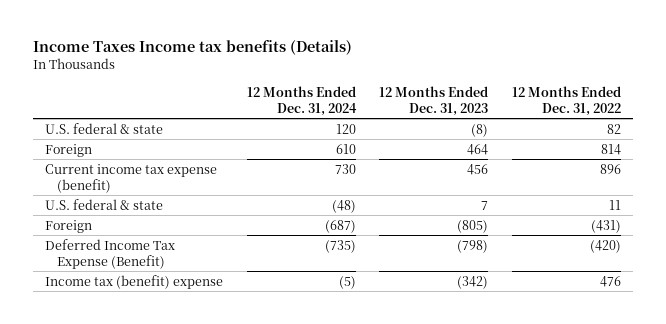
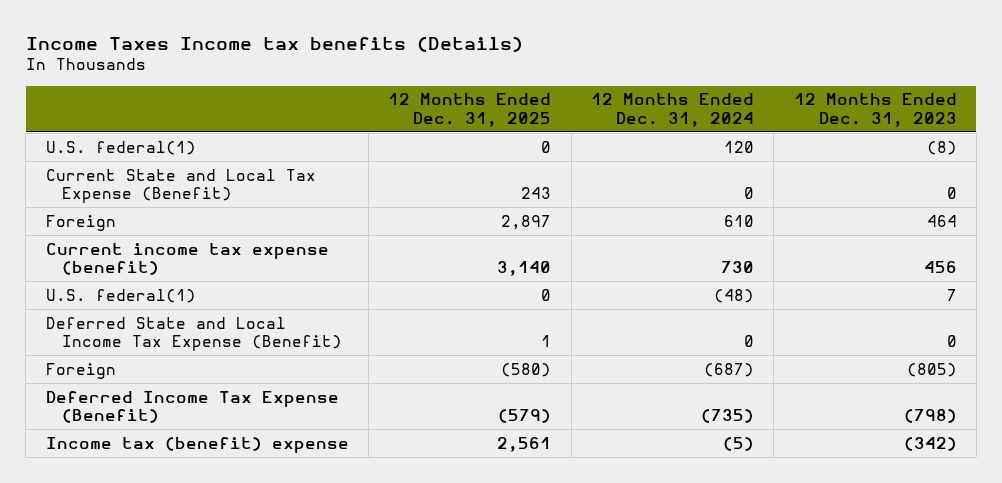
[512,85,622,116] 12 Months Ended Dec. 31, 2022 -> none
none -> [388,93,552,127] 12 Months Ended Dec. 31, 2025
[44,122,163,134] U.S. federal & state -> [45,140,196,155] U.S. federal(1)
none -> [45,168,316,204] Current State and Local Tax Expense (Benefit)
[44,198,163,210] U.S. federal & state -> [45,288,196,303] U.S. federal(1)
none -> [45,316,343,352] Deferred State and Local Income Tax Expense (Benefit)

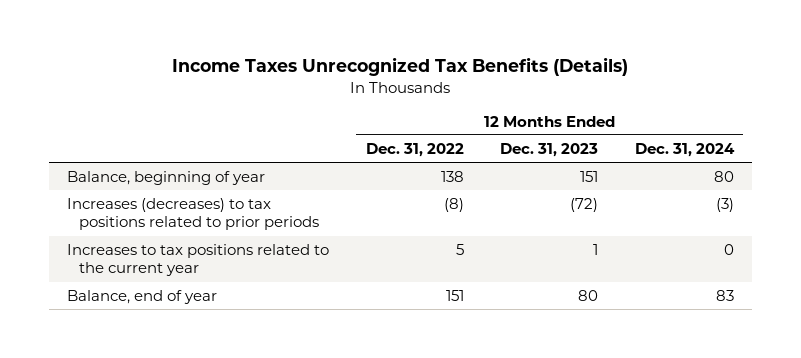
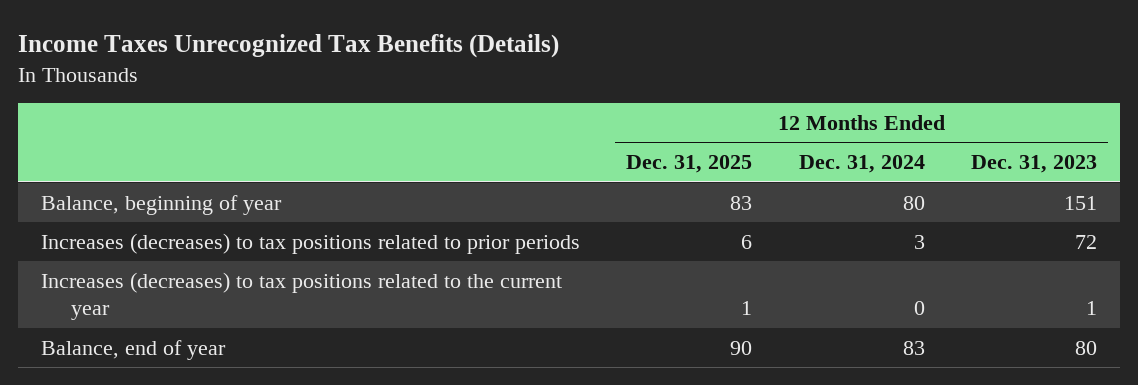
[365,142,464,157] Dec. 31, 2022 -> none
none -> [626,155,753,174] Dec. 31, 2025
[570,197,599,212] (72) -> [1074,234,1097,249] 72
[716,197,735,212] (3) -> [913,234,925,249] 3
[66,243,329,277] Increases to tax positions related to the current year -> [41,271,563,321] Increases (decreases) to tax positions related to the current year

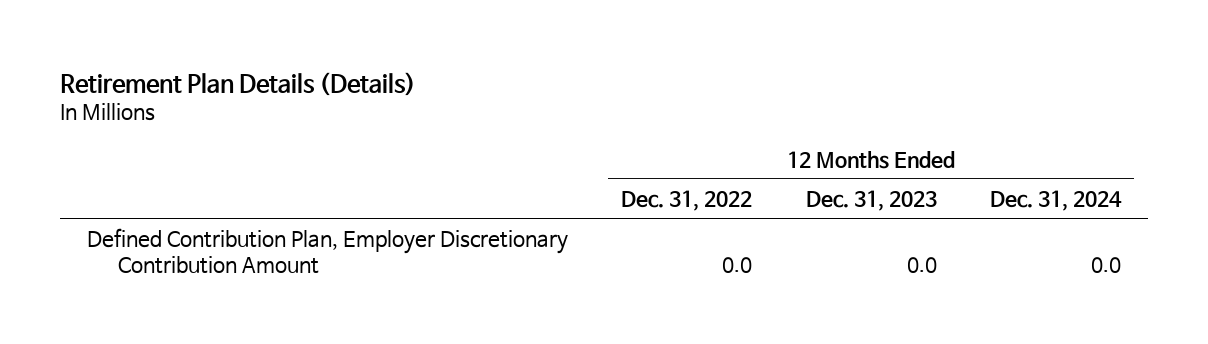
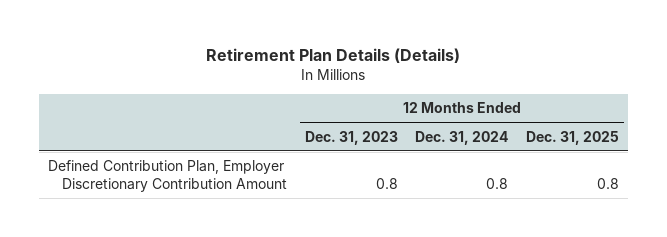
[621,189,753,211] Dec. 31, 2022 -> none
none -> [526,130,620,145] Dec. 31, 2025
[906,256,937,273] 0.0 -> [375,177,398,189] 0.8
[1090,256,1121,273] 0.0 -> [486,177,509,189] 0.8

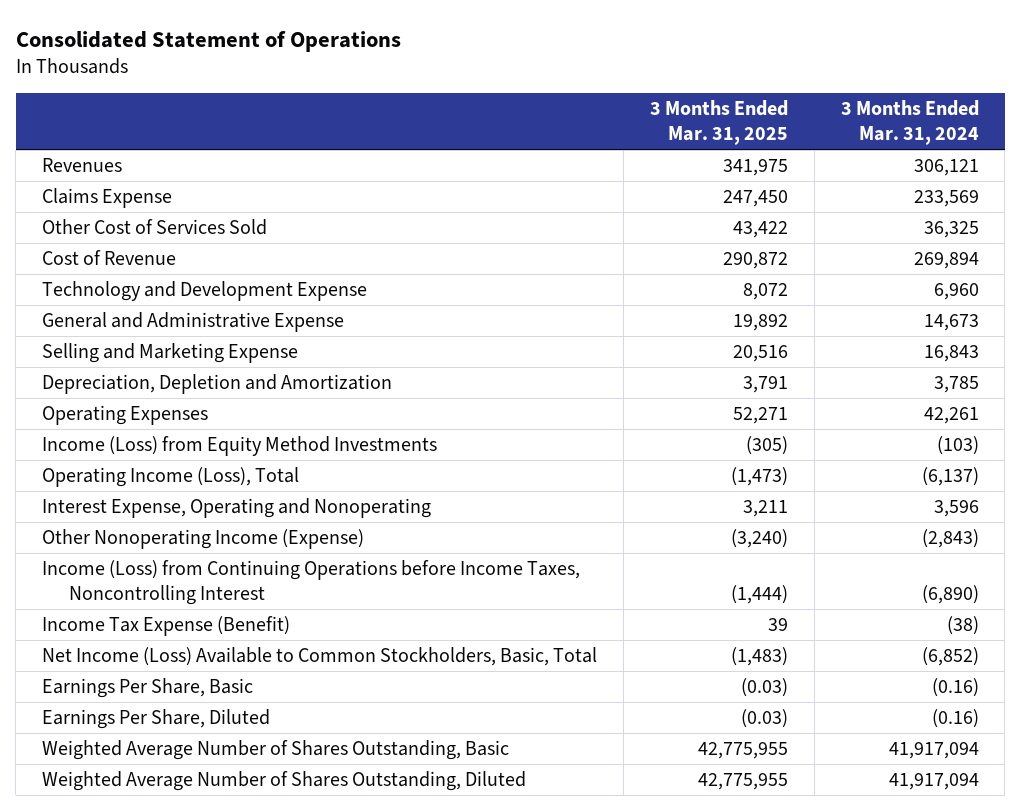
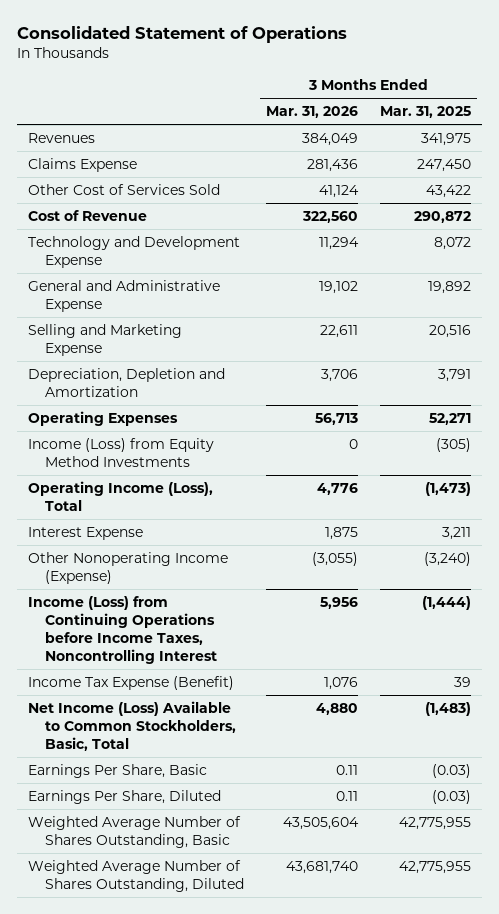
[840,100,979,146] 3 Months Ended Mar. 31, 2024 -> none
none -> [265,106,358,119] Mar. 31, 2026
[42,498,432,519] Interest Expense, Operating and Nonoperating -> [27,527,143,541] Interest Expense

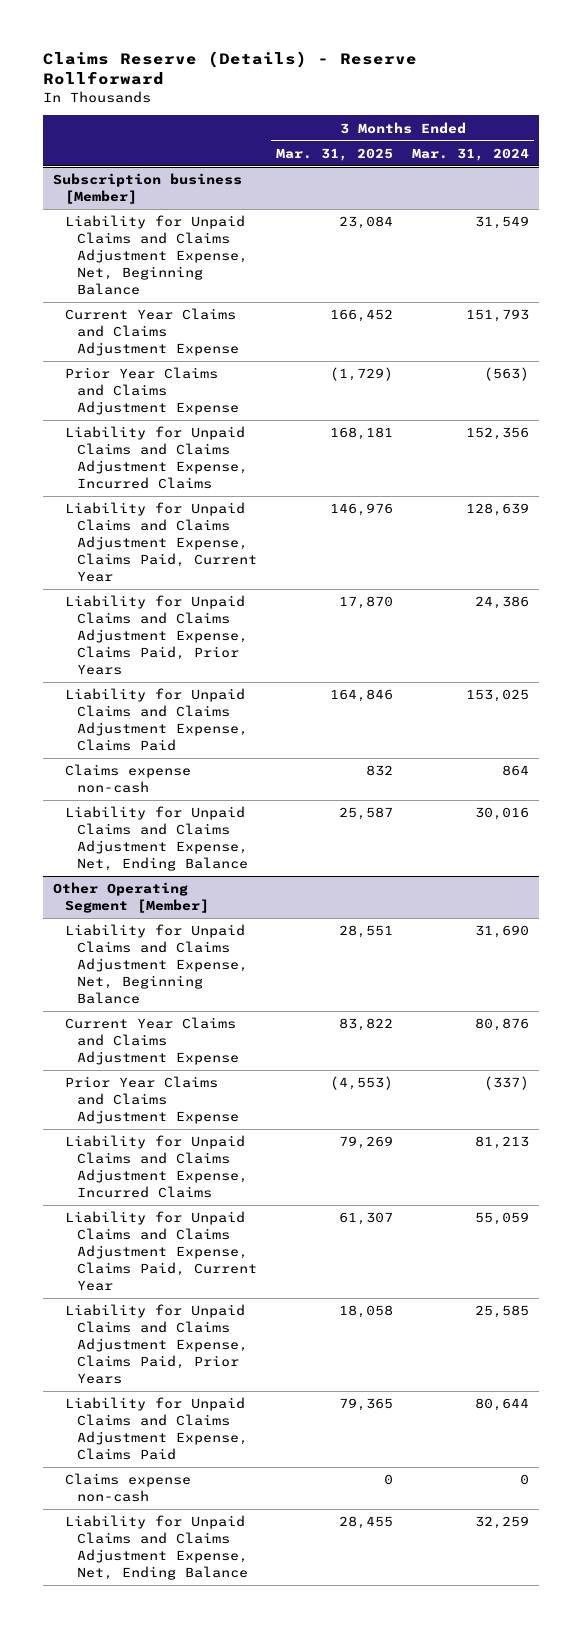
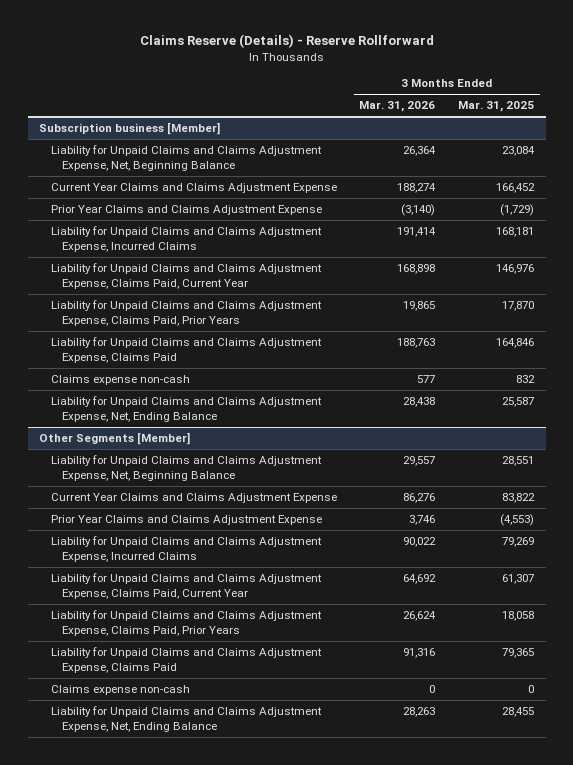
[412,147,530,161] Mar. 31, 2024 -> none
none -> [359,101,436,113] Mar. 31, 2026
[53,882,209,914] Other Operating Segment [Member] -> [39,432,191,446] Other Segments [Member]

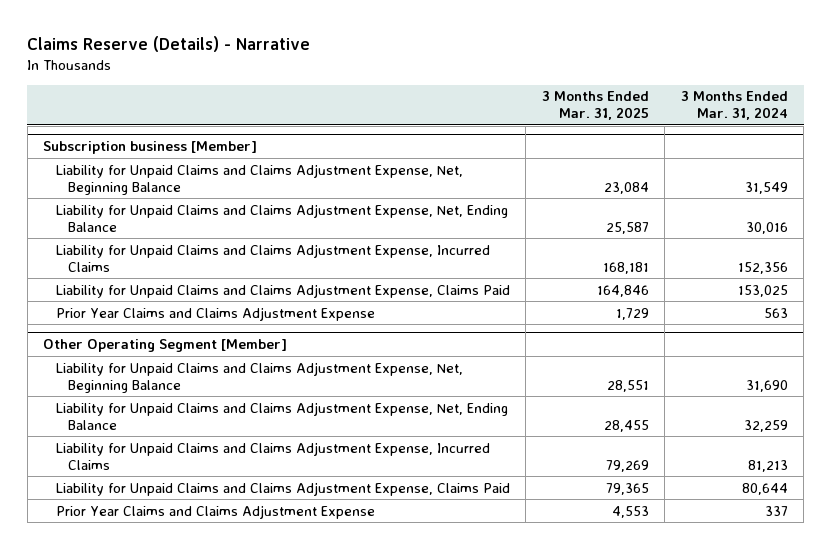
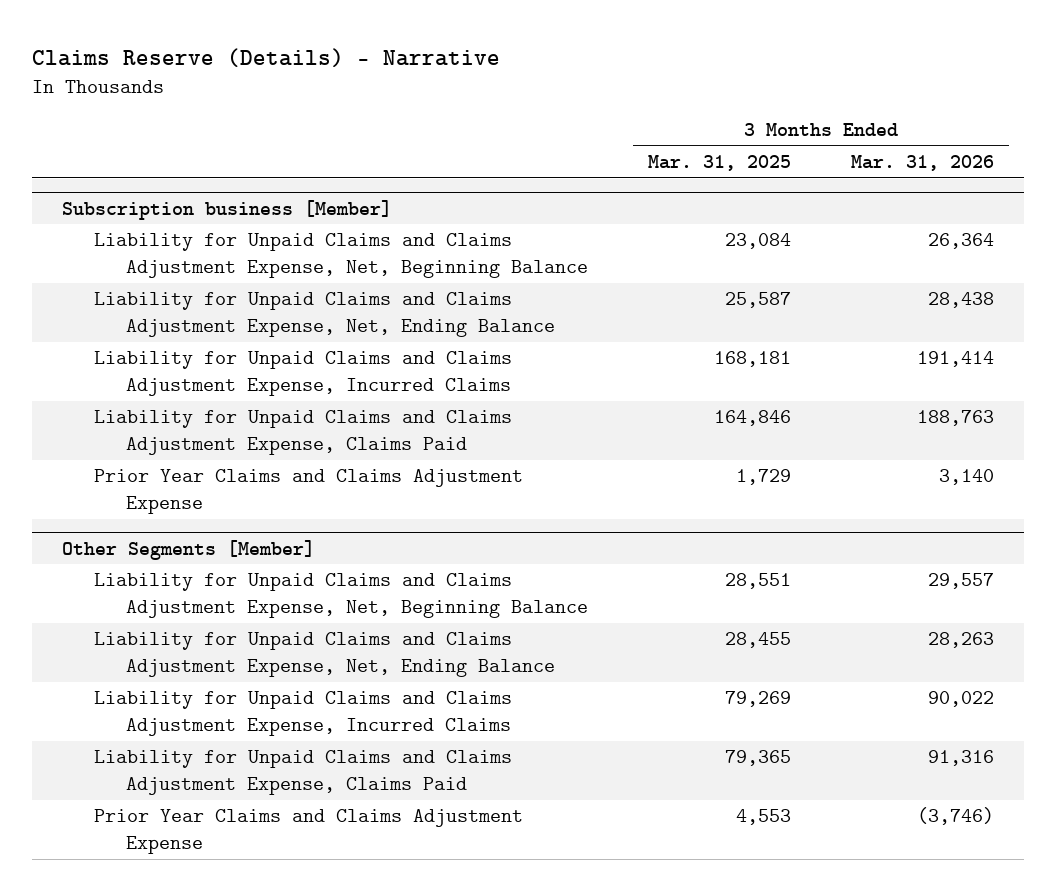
[680,91,788,121] 3 Months Ended Mar. 31, 2024 -> none
none -> [851,155,995,172] Mar. 31, 2026
[43,339,288,353] Other Operating Segment [Member] -> [62,539,316,560] Other Segments [Member]

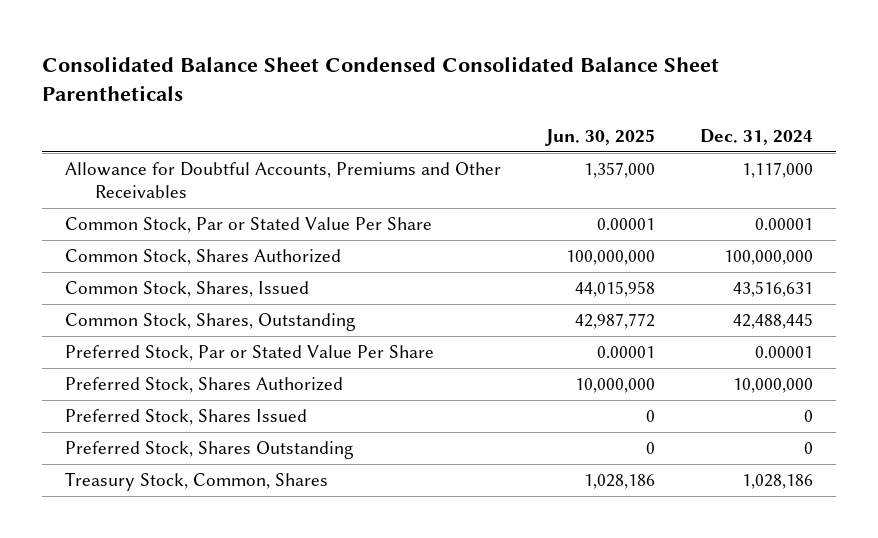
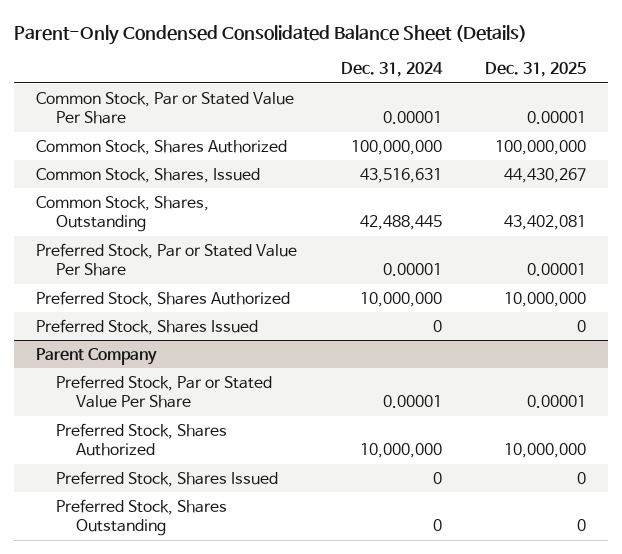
[42,55,720,102] Consolidated Balance Sheet Condensed Consolidated Balance Sheet Parentheticals -> [14,24,528,45] Parent-Only Condensed Consolidated Balance Sheet (Details)
[545,129,656,147] Jun. 30, 2025 -> none
none -> [485,62,587,78] Dec. 31, 2025
[64,162,501,199] Allowance for Doubtful Accounts, Premiums and Other Receivables -> none
none -> [36,347,158,365] Parent Company
none -> [56,374,273,409] Preferred Stock, Par or Stated Value Per Share
none -> [56,422,228,457] Preferred Stock, Shares Authorized
none -> [56,470,279,487] Preferred Stock, Shares Issued
[64,472,328,492] Treasury Stock, Common, Shares -> none

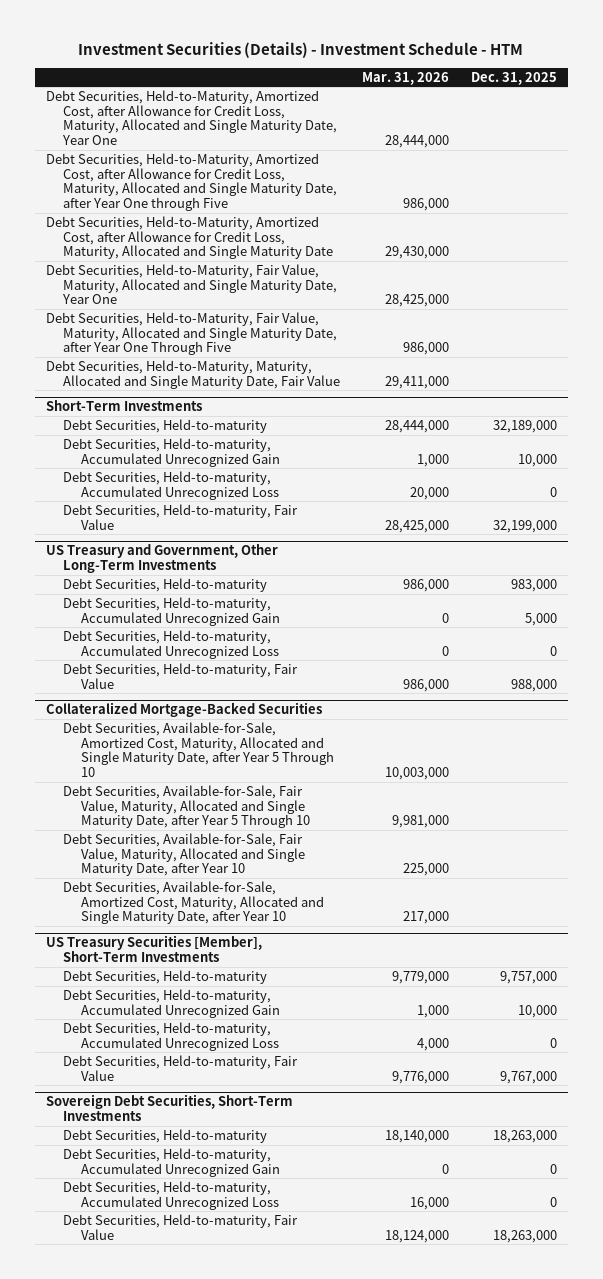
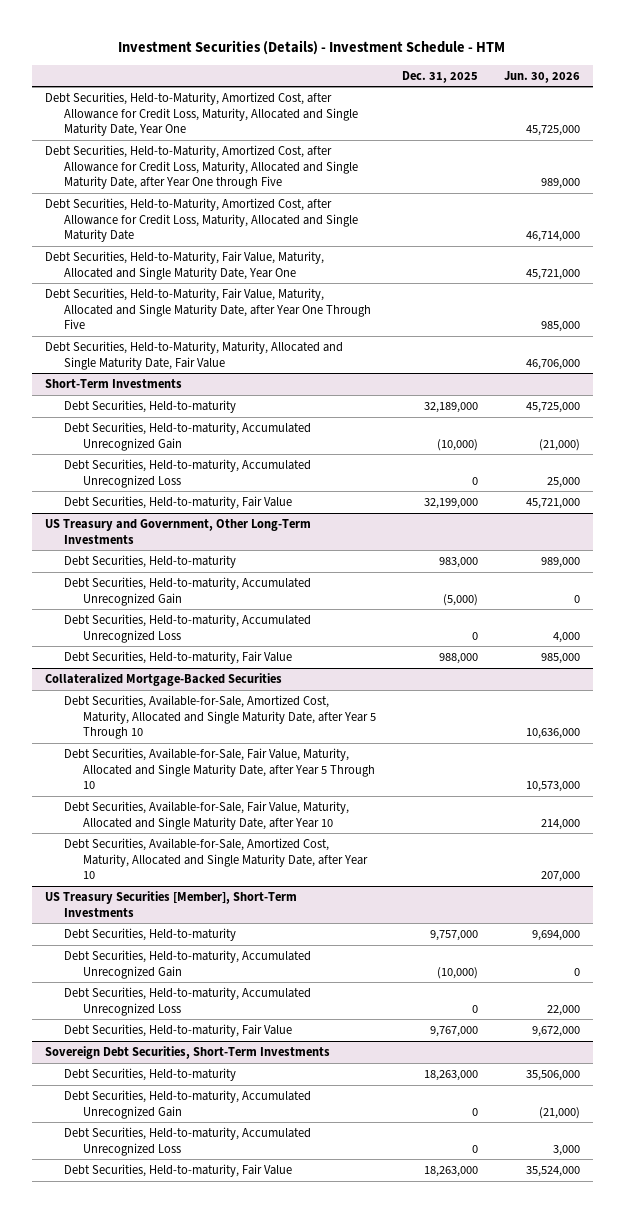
[362,71,450,85] Mar. 31, 2026 -> none
none -> [503,70,580,83] Jun. 30, 2026
[517,453,557,467] 10,000 -> [436,438,478,451] (10,000)
[524,612,557,626] 5,000 -> [442,593,478,606] (5,000)
[517,1004,557,1018] 10,000 -> [436,966,478,979] (10,000)

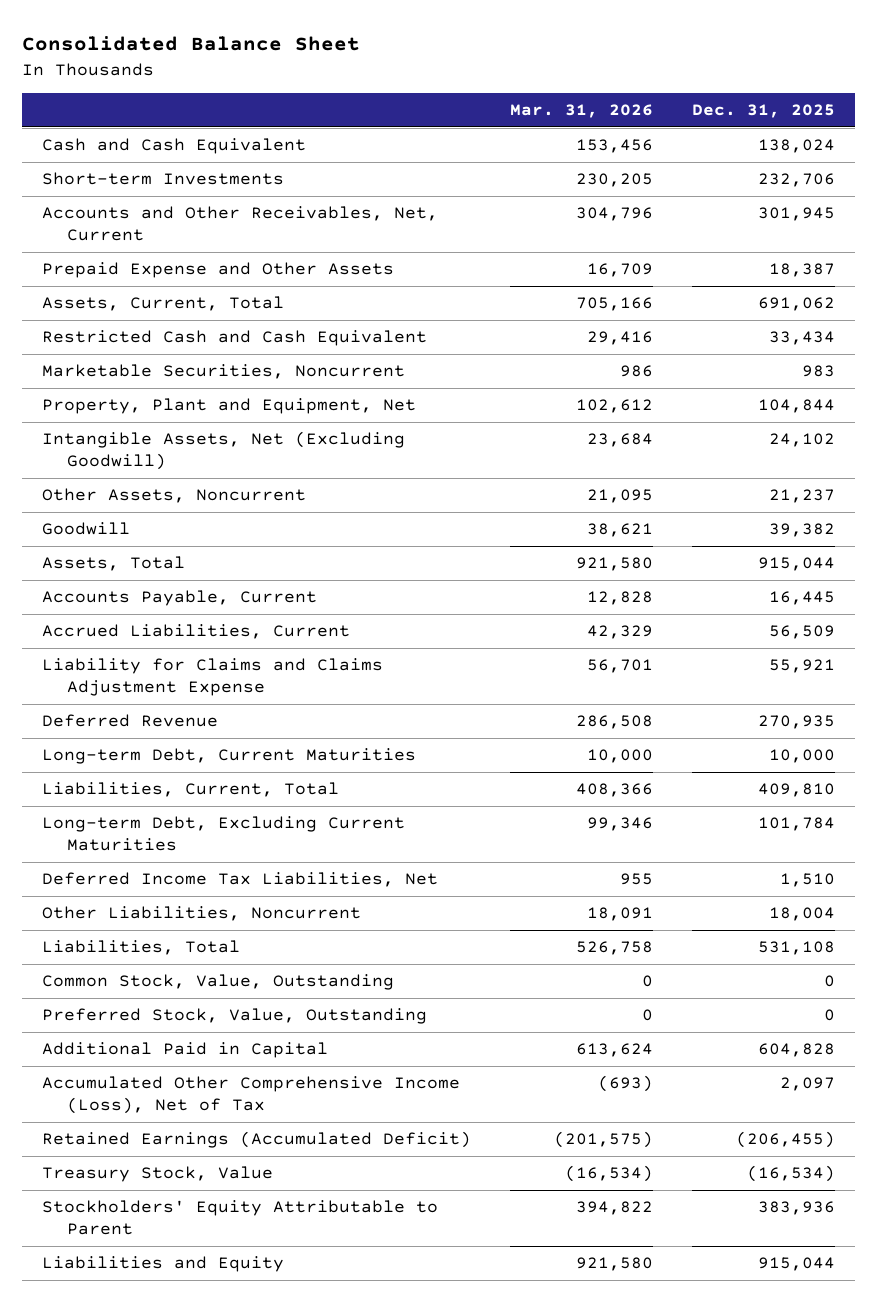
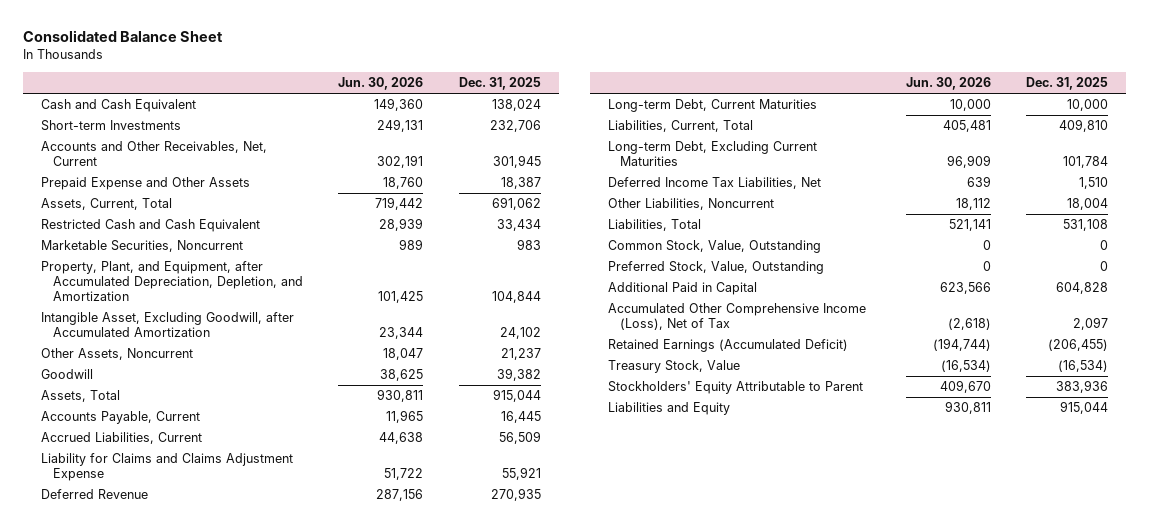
[510,104,654,119] Mar. 31, 2026 -> none
none -> [338,77,424,91] Jun. 30, 2026
[41,398,416,415] Property, Plant and Equipment, Net -> [40,261,303,302] Property, Plant, and Equipment, after Accumulated Depreciation, Depletion, and Amortization
[41,431,405,470] Intangible Assets, Net (Excluding Goodwill) -> [40,312,294,338] Intangible Asset, Excluding Goodwill, after Accumulated Amortization

